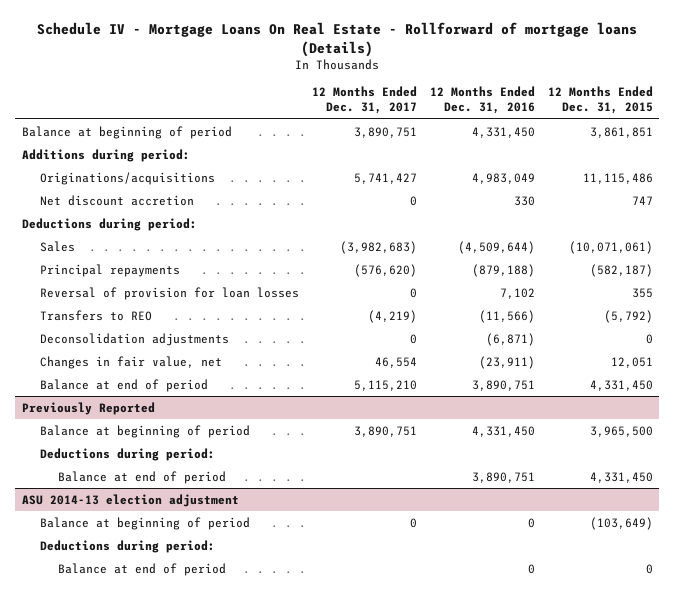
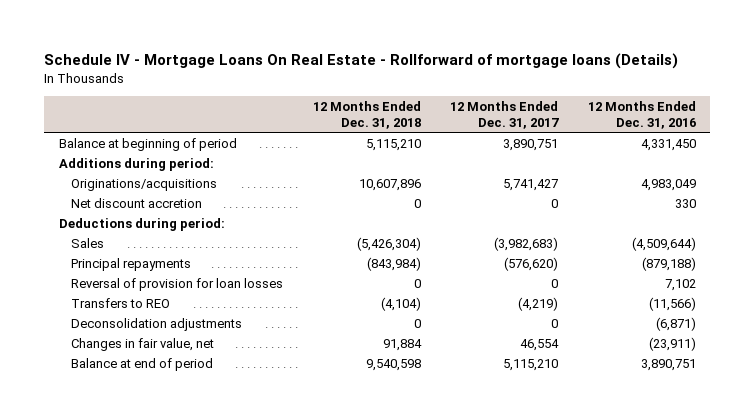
[547,86,653,115] 12 Months Ended Dec. 31, 2015 -> none
none -> [312,100,421,129] 12 Months Ended Dec. 31, 2018
[21,401,155,415] Previously Reported -> none
[40,424,251,438] Balance at beginning of period -> none
[40,447,216,461] Deductions during period: -> none
[58,470,227,484] Balance at end of period -> none
[21,493,239,507] ASU 2014-13 election adjustment -> none
[40,516,251,530] Balance at beginning of period -> none
[40,539,216,553] Deductions during period: -> none
[58,562,227,576] Balance at end of period -> none

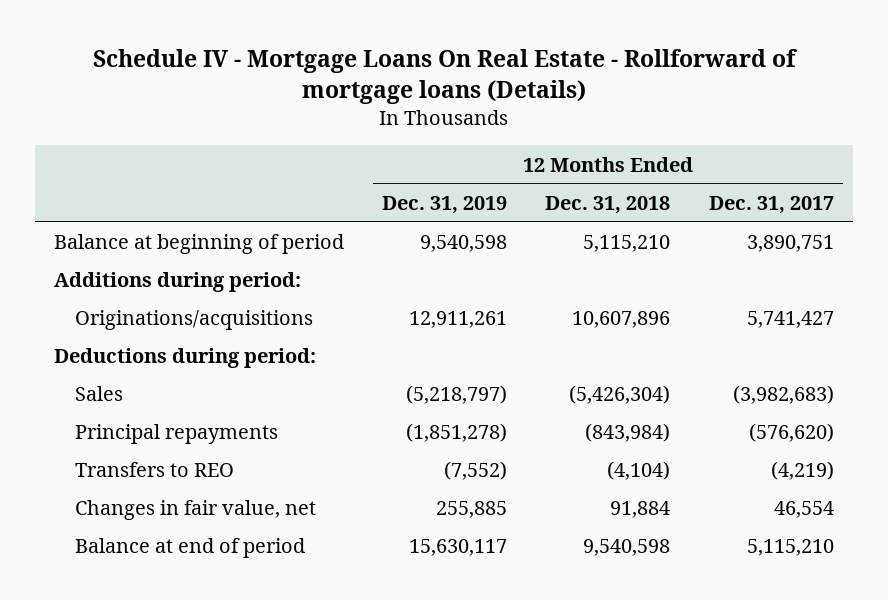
[587,100,696,129] 12 Months Ended Dec. 31, 2016 -> none
none -> [382,195,508,214] Dec. 31, 2019
[71,197,203,208] Net discount accretion -> none
[71,277,284,291] Reversal of provision for loan losses -> none
[71,317,243,331] Deconsolidation adjustments -> none

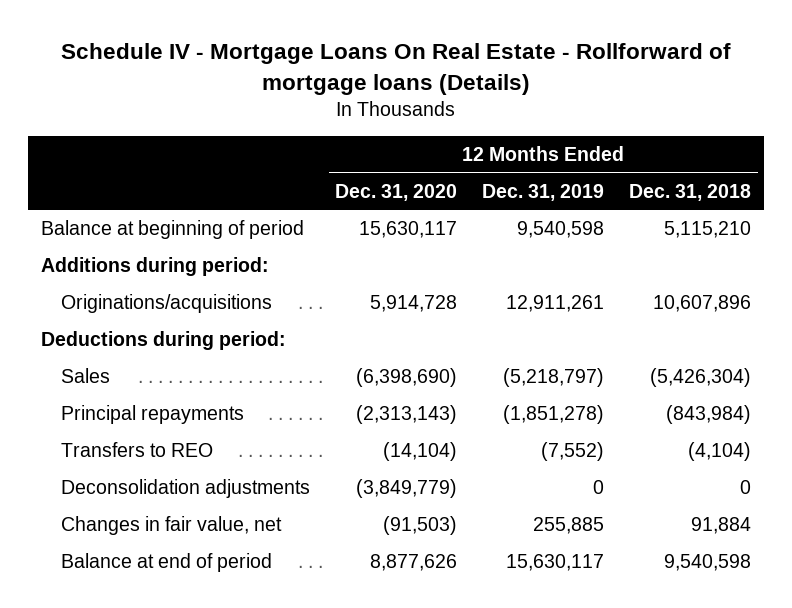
[708,195,834,214] Dec. 31, 2017 -> none
none -> [335,183,458,201] Dec. 31, 2020
none -> [61,479,311,499] Deconsolidation adjustments

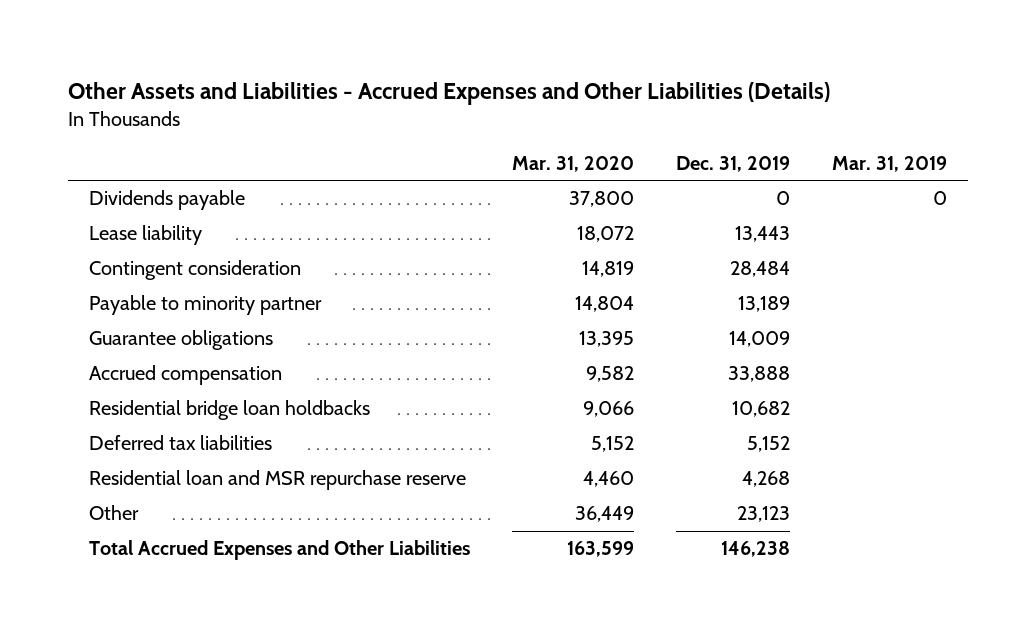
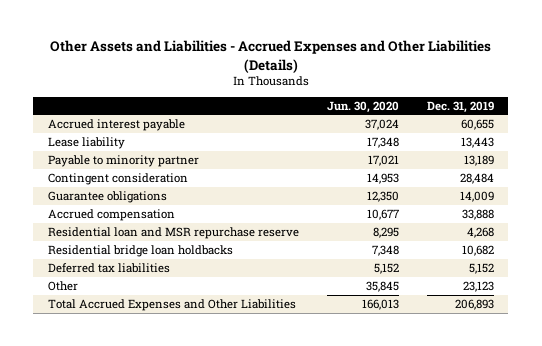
[512,156,635,173] Mar. 31, 2020 -> none
[832,156,948,173] Mar. 31, 2019 -> none
none -> [326,100,399,113] Jun. 30, 2020
[89,190,246,211] Dividends payable -> none
none -> [47,118,185,131] Accrued interest payable
[89,260,302,281] Contingent consideration -> [47,172,188,185] Contingent consideration
[89,470,467,491] Residential loan and MSR repurchase reserve -> [47,226,299,239] Residential loan and MSR repurchase reserve
[721,541,791,558] 146,238 -> [455,298,495,310] 206,893

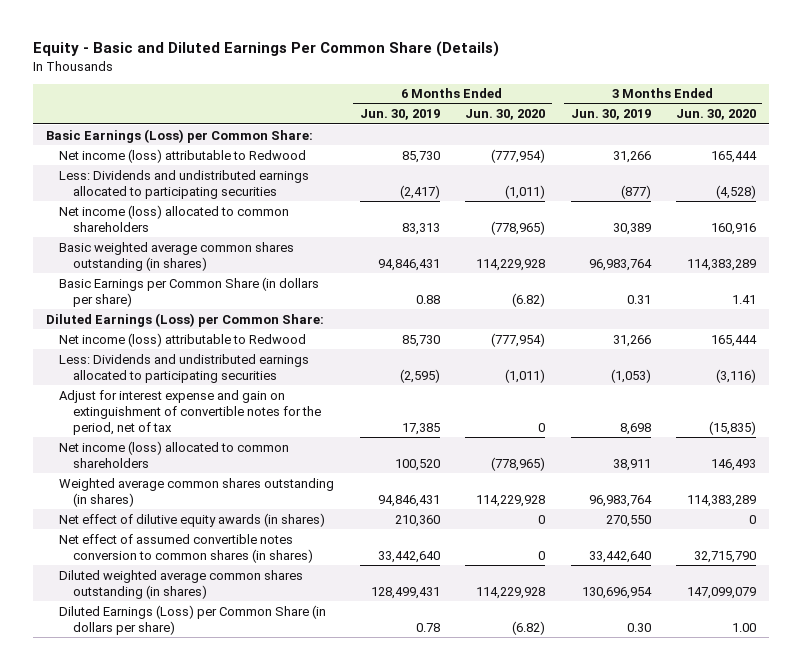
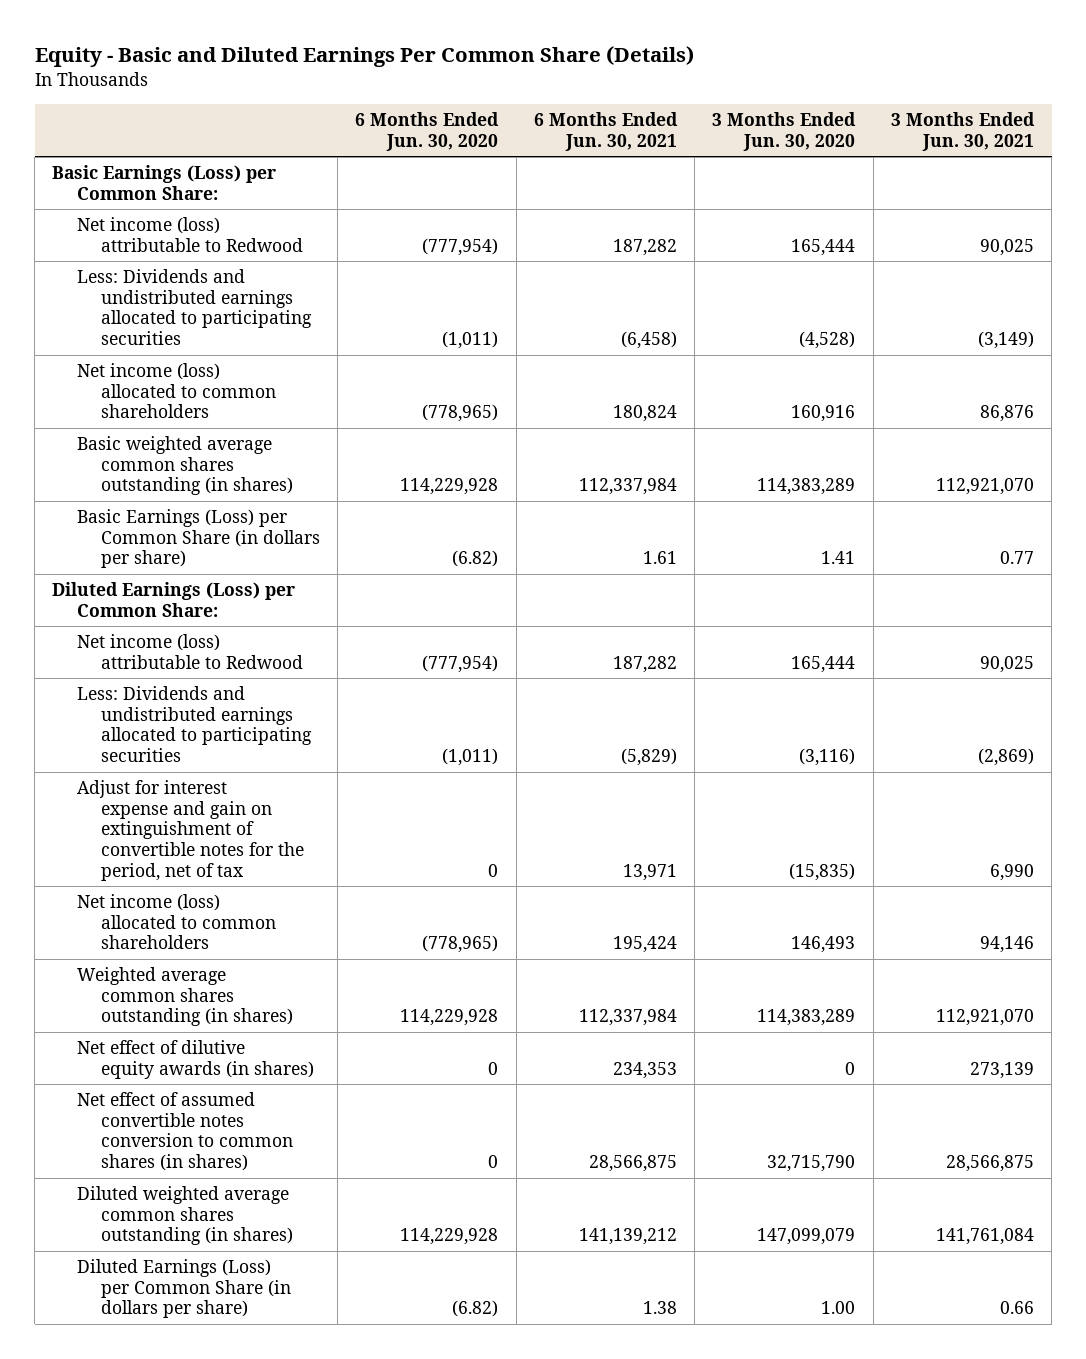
[359,109,440,121] Jun. 30, 2019 -> none
[570,109,651,121] Jun. 30, 2019 -> none
none -> [533,111,678,151] 6 Months Ended Jun. 30, 2021
none -> [890,111,1035,151] 3 Months Ended Jun. 30, 2021
[59,276,320,307] Basic Earnings per Common Share (in dollars per share) -> [76,509,320,569] Basic Earnings (Loss) per Common Share (in dollars per share)

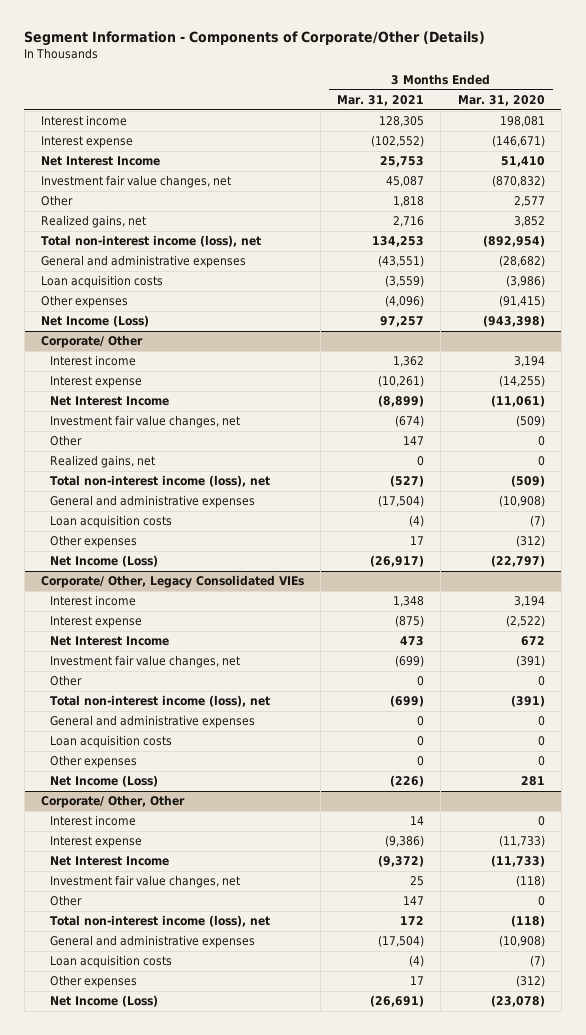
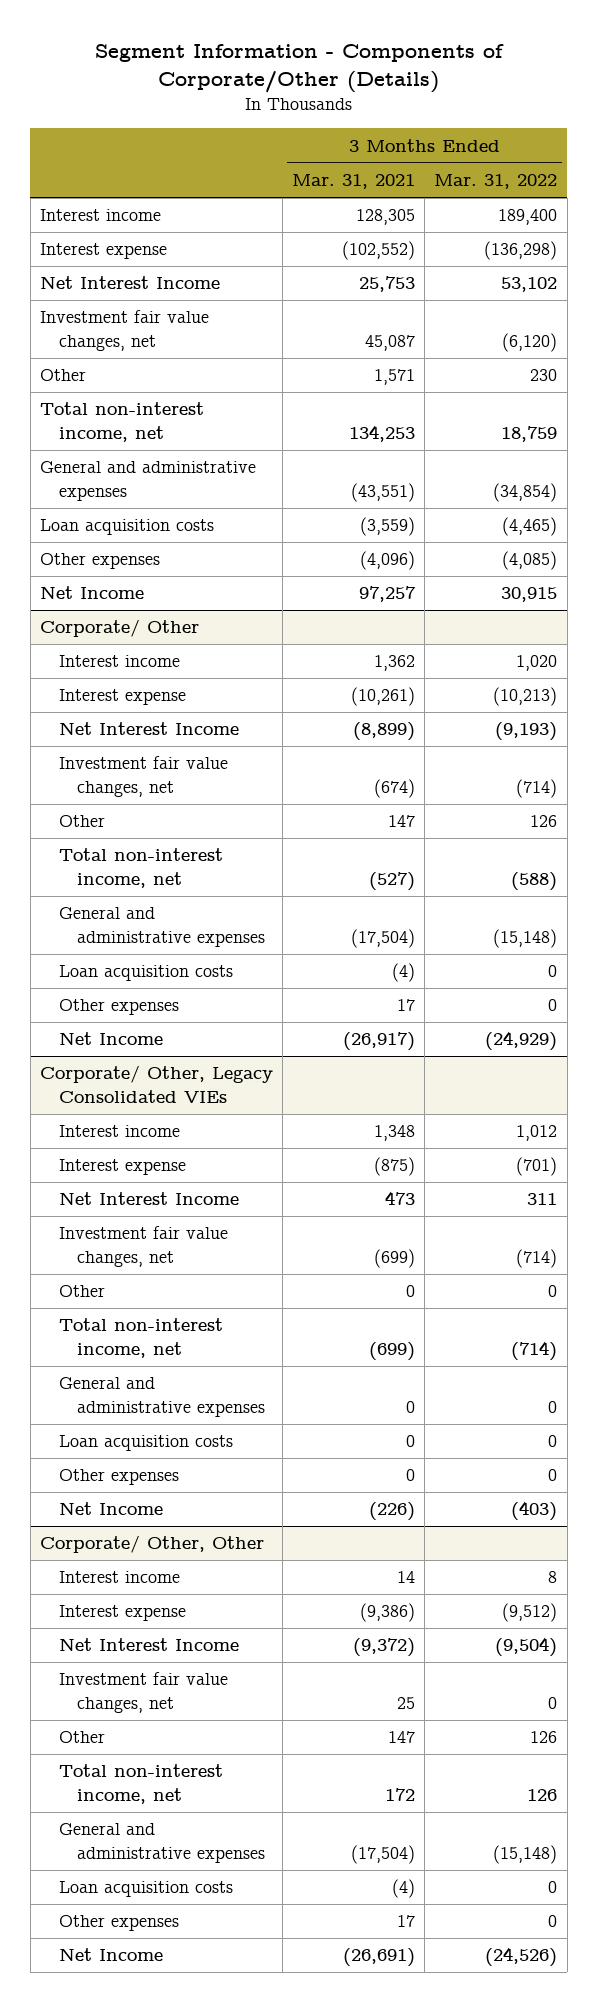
[457,94,545,106] Mar. 31, 2020 -> none
none -> [434,174,558,190] Mar. 31, 2022
[40,215,146,229] Realized gains, net -> none
[393,196,425,208] 1,818 -> [374,369,416,386] 1,571
[40,235,261,248] Total non-interest income (loss), net -> [39,402,204,442] Total non-interest income, net
[40,315,149,328] Net Income (Loss) -> [39,586,144,600] Net Income
[50,455,156,469] Realized gains, net -> none
[50,475,271,488] Total non-interest income (loss), net -> [58,848,223,888] Total non-interest income, net
[50,555,159,568] Net Income (Loss) -> [58,1032,163,1046] Net Income
[50,695,271,708] Total non-interest income (loss), net -> [58,1318,223,1358] Total non-interest income, net
[50,775,159,788] Net Income (Loss) -> [58,1502,163,1516] Net Income
[50,915,271,928] Total non-interest income (loss), net -> [58,1764,223,1804] Total non-interest income, net
[50,995,159,1008] Net Income (Loss) -> [58,1948,163,1962] Net Income

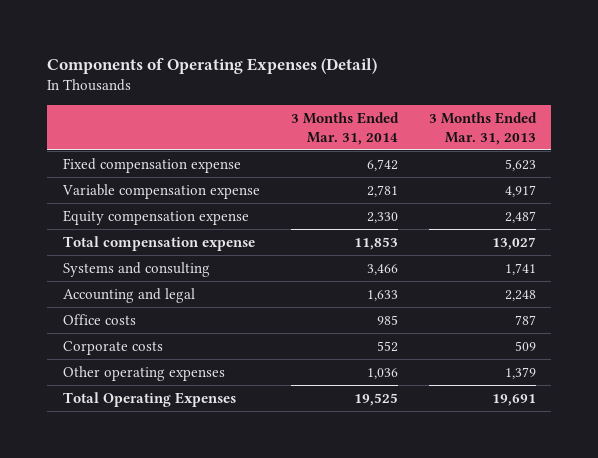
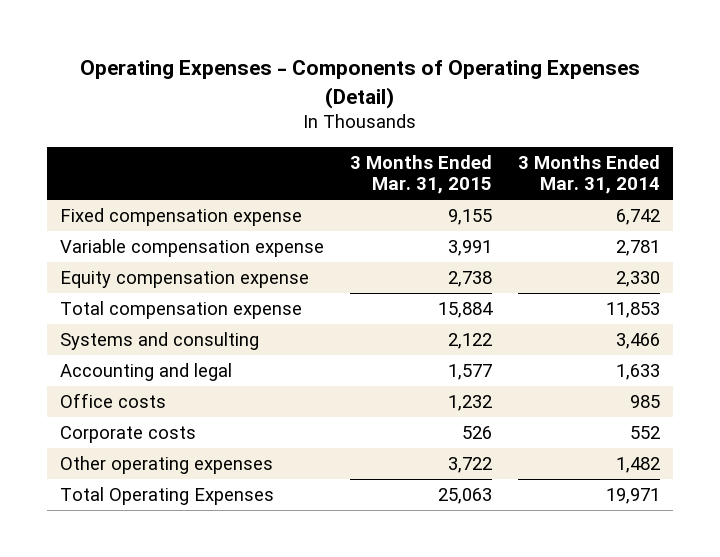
[46,58,377,75] Components of Operating Expenses (Detail) -> [79,60,640,109] Operating Expenses - Components of Operating Expenses (Detail)
[428,112,537,145] 3 Months Ended Mar. 31, 2013 -> none
none -> [349,154,492,195] 3 Months Ended Mar. 31, 2015
[366,367,398,379] 1,036 -> [615,457,660,474] 1,482
[353,392,398,406] 19,525 -> [605,488,660,505] 19,971

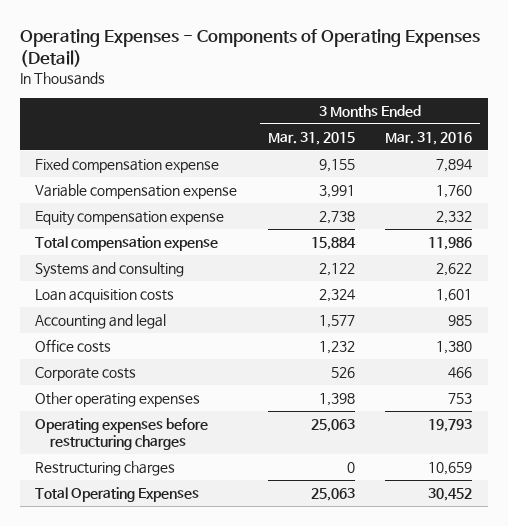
[517,154,660,195] 3 Months Ended Mar. 31, 2014 -> none
none -> [385,131,473,145] Mar. 31, 2016
none -> [35,289,175,304] Loan acquisition costs
[447,457,492,474] 3,722 -> [318,393,355,407] 1,398
none -> [35,418,209,451] Operating expenses before restructuring charges
none -> [35,461,176,477] Restructuring charges

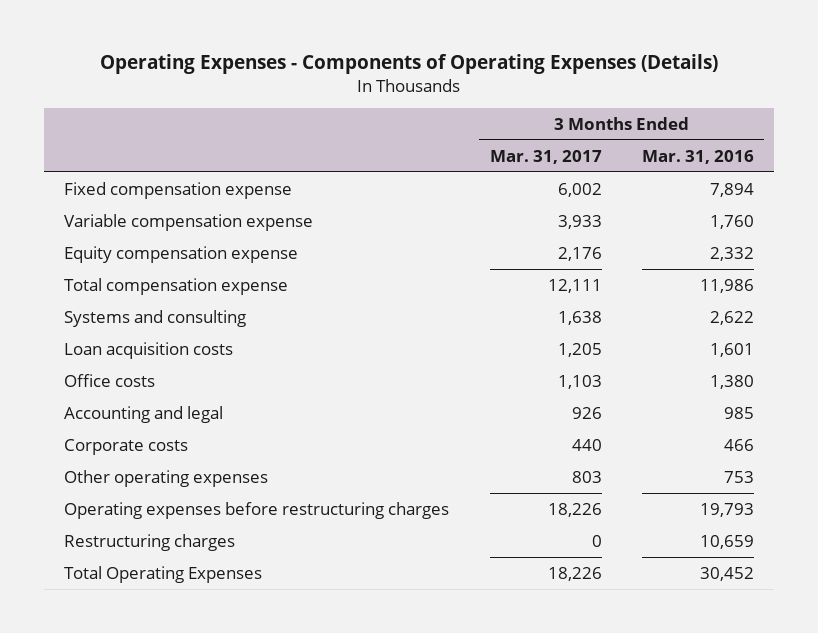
[20,29,481,68] Operating Expenses - Components of Operating Expenses (Detail) -> [100,54,719,75] Operating Expenses - Components of Operating Expenses (Details)
[267,131,355,145] Mar. 31, 2015 -> none
none -> [489,149,602,164] Mar. 31, 2017
[35,314,167,330] Accounting and legal -> [64,405,224,423] Accounting and legal

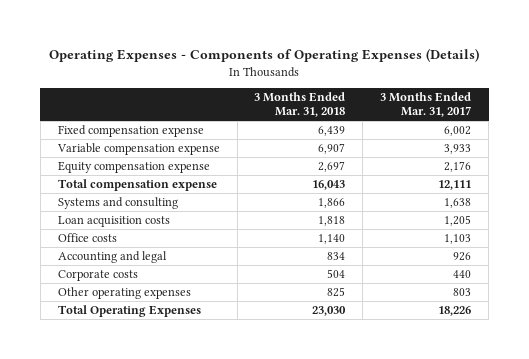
[641,149,754,164] Mar. 31, 2016 -> none
none -> [254,92,346,118] 3 Months Ended Mar. 31, 2018
[64,501,450,519] Operating expenses before restructuring charges -> none
[64,533,236,551] Restructuring charges -> none

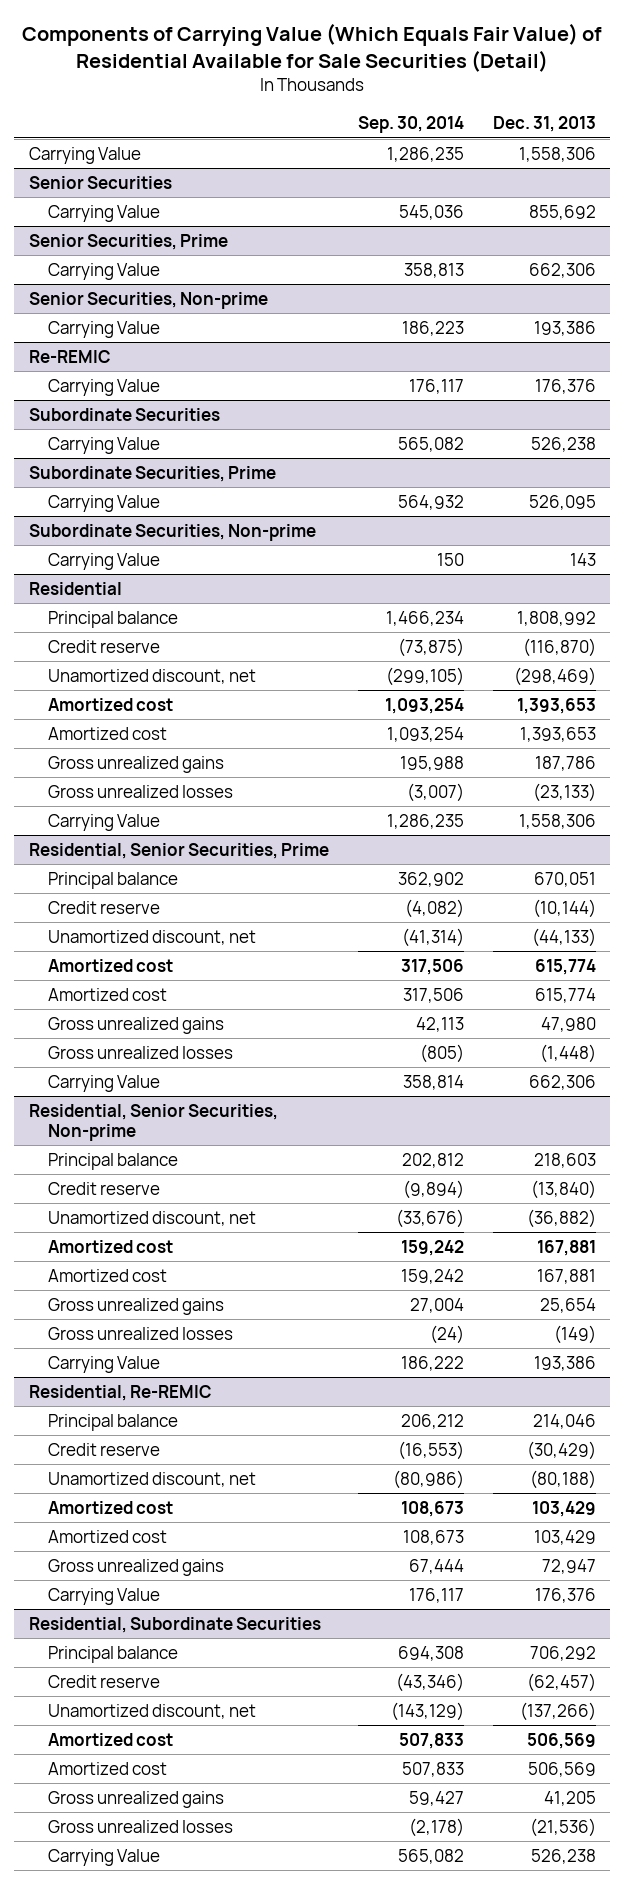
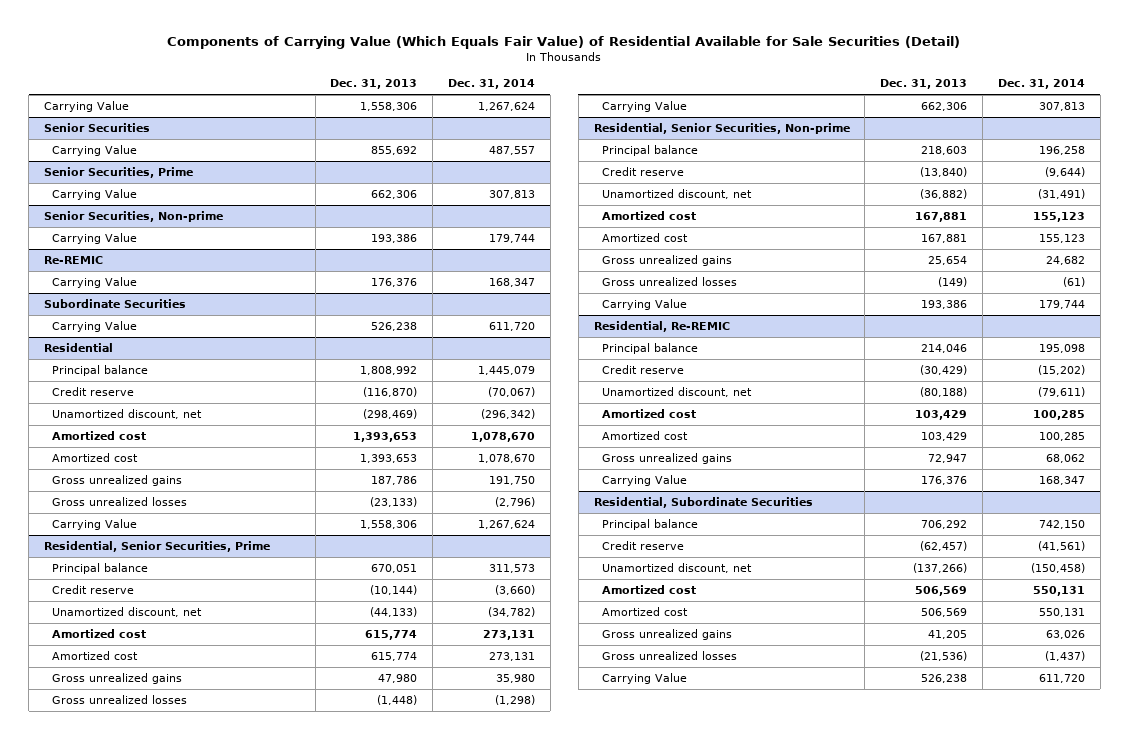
[357,116,464,134] Sep. 30, 2014 -> none
none -> [448,79,536,90] Dec. 31, 2014
[28,465,276,482] Subordinate Securities, Prime -> none
[47,494,160,512] Carrying Value -> none
[28,523,316,541] Subordinate Securities, Non-prime -> none
[47,552,160,570] Carrying Value -> none

